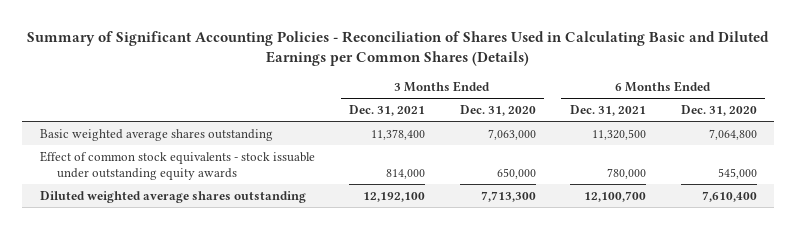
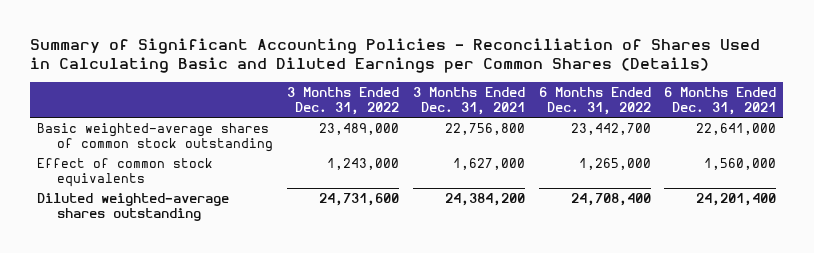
[459,105,536,117] Dec. 31, 2020 -> none
[680,105,757,117] Dec. 31, 2020 -> none
none -> [286,86,399,115] 3 Months Ended Dec. 31, 2022
none -> [538,86,651,115] 6 Months Ended Dec. 31, 2022
[39,128,273,141] Basic weighted average shares outstanding -> [37,122,273,153] Basic weighted-average shares of common stock outstanding
[371,128,426,140] 11,378,400 -> [444,122,525,135] 22,756,800
[592,128,647,140] 11,320,500 -> [696,122,777,135] 22,641,000
[39,150,315,180] Effect of common stock equivalents - stock issuable under outstanding equity awards -> [37,157,214,188] Effect of common stock equivalents
[386,168,426,179] 814,000 -> [452,157,525,170] 1,627,000
[607,167,647,179] 780,000 -> [704,157,777,170] 1,560,000
[39,190,306,203] Diluted weighted average shares outstanding -> [37,192,230,222] Diluted weighted-average shares outstanding
[363,191,426,202] 12,192,100 -> [444,192,525,206] 24,384,200
[584,190,647,202] 12,100,700 -> [696,192,777,206] 24,201,400

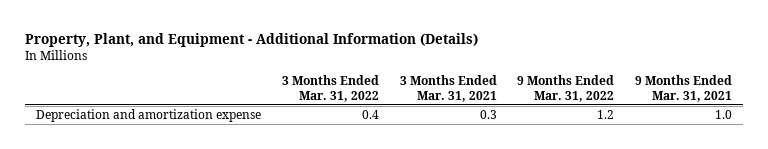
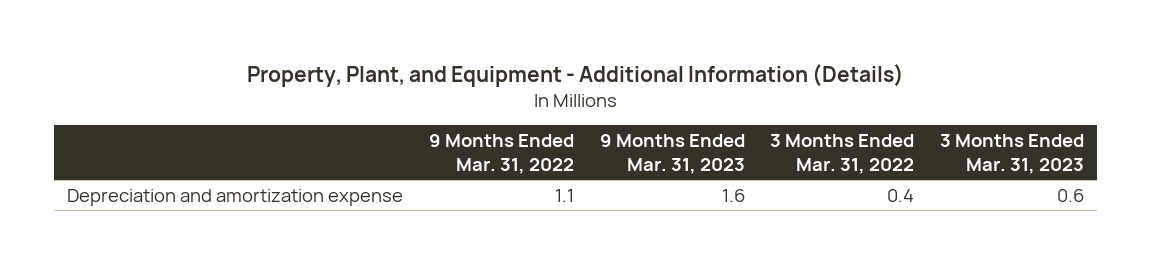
[399,74,497,102] 3 Months Ended Mar. 31, 2021 -> none
[635,74,733,102] 9 Months Ended Mar. 31, 2021 -> none
none -> [599,134,745,174] 9 Months Ended Mar. 31, 2023
none -> [940,134,1085,174] 3 Months Ended Mar. 31, 2023
[597,110,615,120] 1.2 -> [554,188,574,202] 1.1

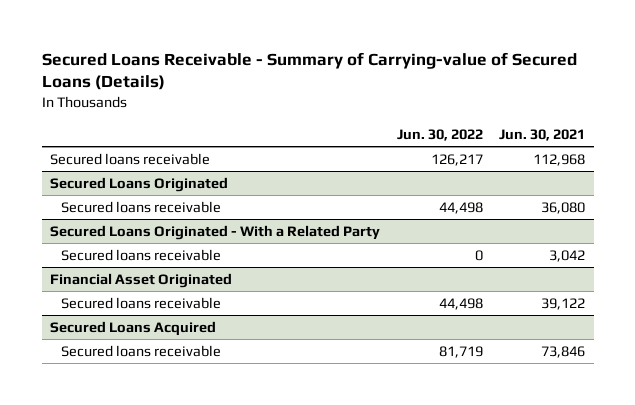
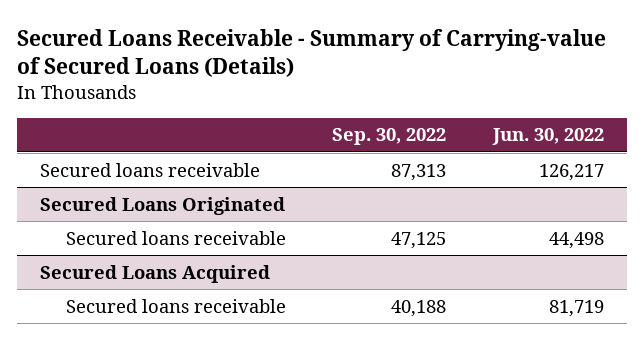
[499,128,586,141] Jun. 30, 2021 -> none
none -> [332,128,447,146] Sep. 30, 2022
[50,224,381,240] Secured Loans Originated - With a Related Party -> none
[60,248,221,261] Secured loans receivable -> none
[50,272,233,288] Financial Asset Originated -> none
[60,296,221,309] Secured loans receivable -> none

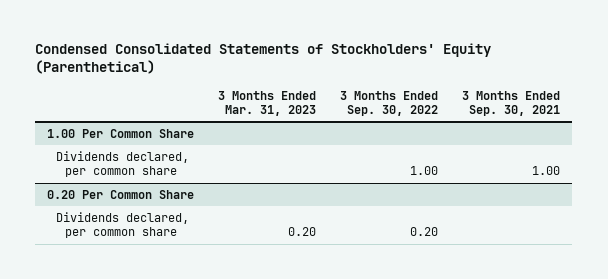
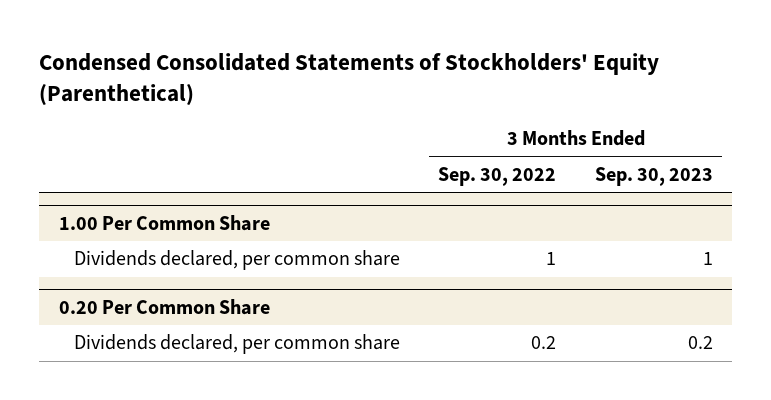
[218,90,317,117] 3 Months Ended Mar. 31, 2023 -> none
[462,90,561,117] 3 Months Ended Sep. 30, 2021 -> none
none -> [594,166,713,186] Sep. 30, 2023
[410,166,439,176] 1.00 -> [546,252,557,266] 1
[410,227,439,237] 0.20 -> [531,336,557,350] 0.2

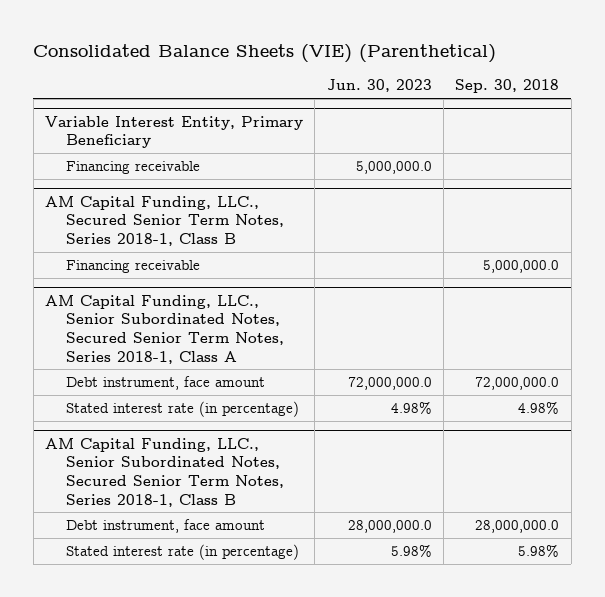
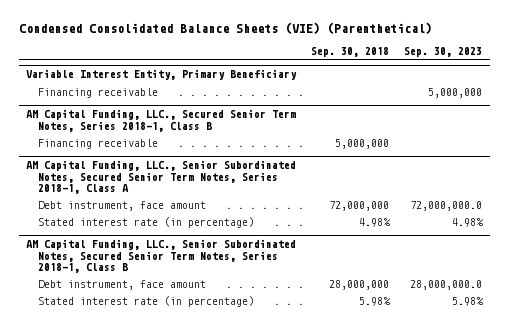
[33,43,497,63] Consolidated Balance Sheets (VIE) (Parenthetical) -> [18,21,432,34] Condensed Consolidated Balance Sheets (VIE) (Parenthetical)
[326,79,432,93] Jun. 30, 2023 -> none
none -> [404,46,483,57] Sep. 30, 2023
[483,260,560,274] 5,000,000.0 -> [335,138,390,149] 5,000,000
[475,377,560,391] 72,000,000.0 -> [329,200,390,211] 72,000,000
[475,520,560,534] 28,000,000.0 -> [329,279,390,290] 28,000,000

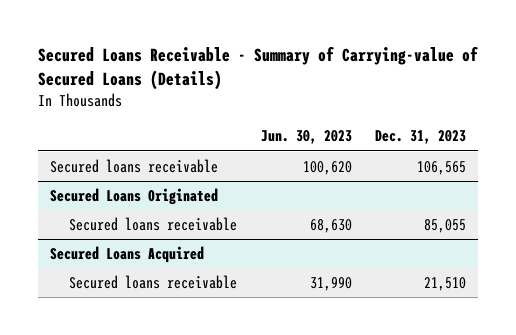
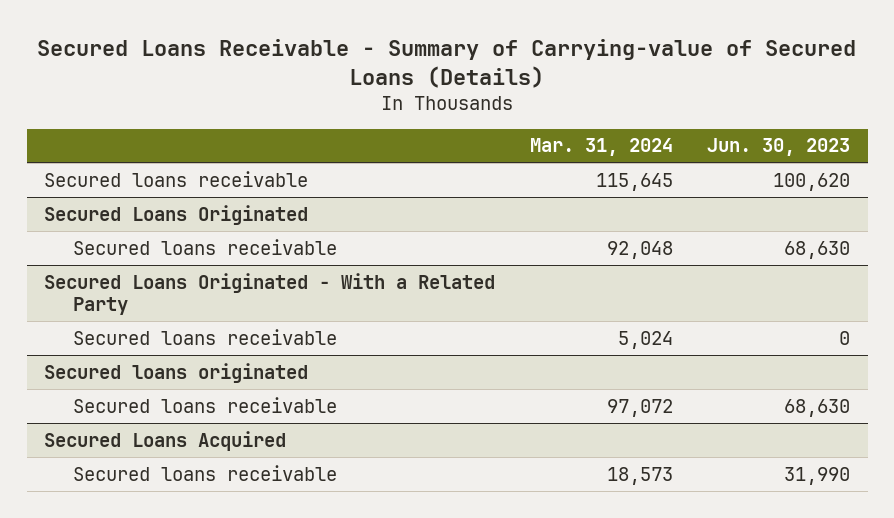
[375,130,467,145] Dec. 31, 2023 -> none
none -> [529,138,673,157] Mar. 31, 2024
none -> [44,272,496,315] Secured Loans Originated - With a Related Party
none -> [73,328,338,345] Secured loans receivable
none -> [44,362,309,383] Secured loans originated
none -> [73,396,338,413] Secured loans receivable

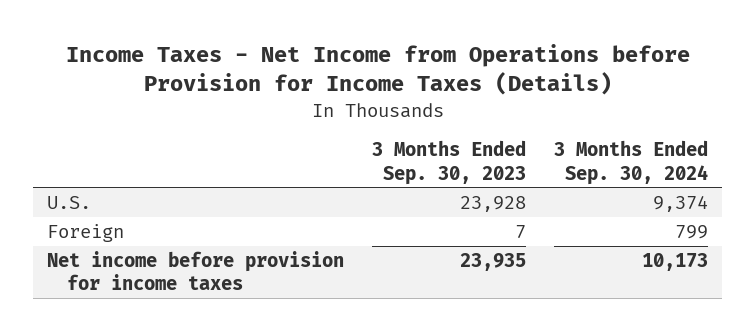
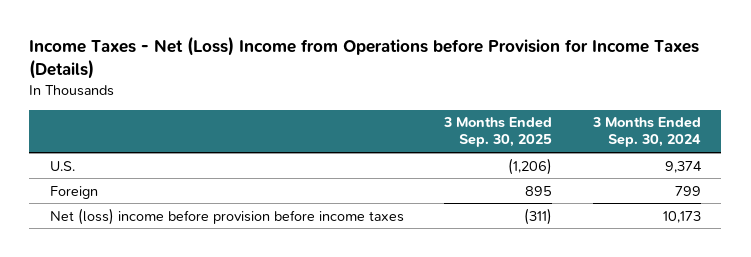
[65,44,690,96] Income Taxes - Net Income from Operations before Provision for Income Taxes (Details) -> [29,36,700,79] Income Taxes - Net (Loss) Income from Operations before Provision for Income Taxes (Details)
[372,140,527,185] 3 Months Ended Sep. 30, 2023 -> none
none -> [443,117,553,148] 3 Months Ended Sep. 30, 2025
[47,250,345,291] Net income before provision for income taxes -> [49,207,404,225] Net (loss) income before provision before income taxes

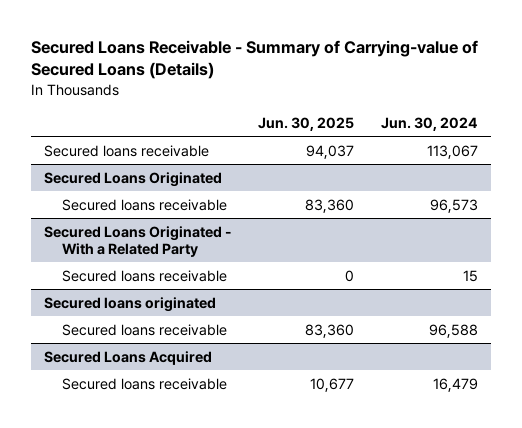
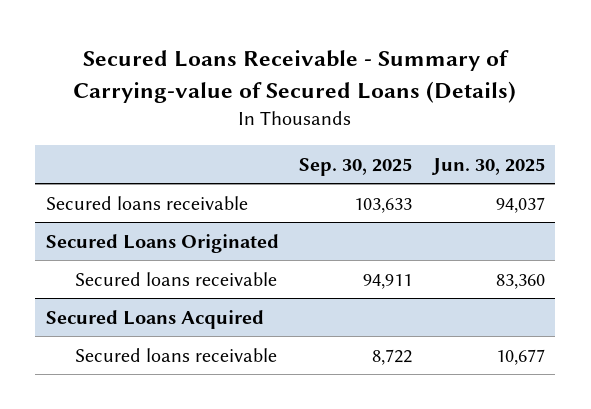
[380,116,478,131] Jun. 30, 2024 -> none
none -> [299,157,413,176] Sep. 30, 2025
[43,225,232,257] Secured Loans Originated - With a Related Party -> none
[61,269,227,282] Secured loans receivable -> none
[43,296,216,312] Secured loans originated -> none
[61,323,227,336] Secured loans receivable -> none

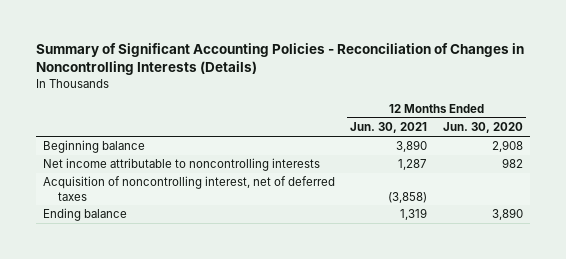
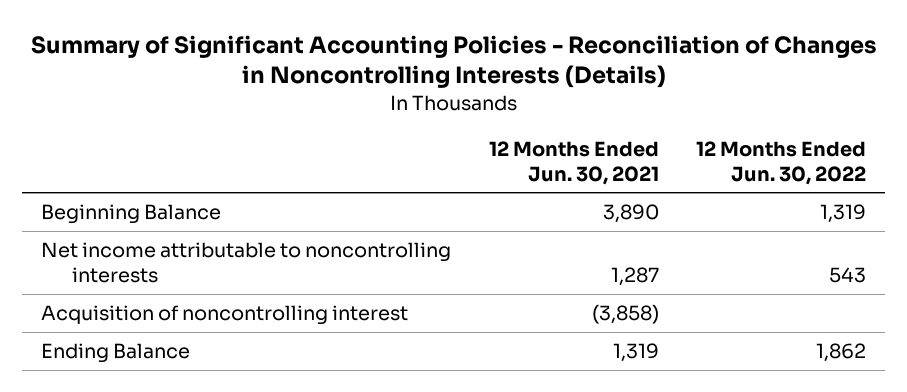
[442,122,523,134] Jun. 30, 2020 -> none
none -> [695,140,866,185] 12 Months Ended Jun. 30, 2022
[43,140,146,154] Beginning balance -> [41,204,222,225] Beginning Balance
[43,176,336,201] Acquisition of noncontrolling interest, net of deferred taxes -> [41,305,409,326] Acquisition of noncontrolling interest
[43,208,128,222] Ending balance -> [41,343,191,364] Ending Balance

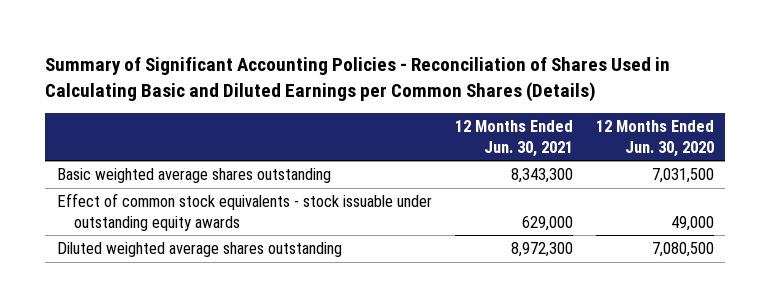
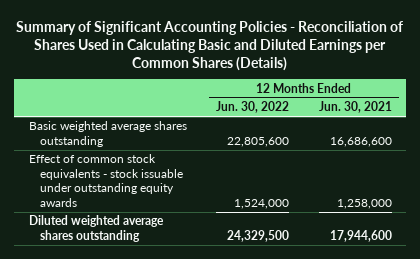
[595,120,714,157] 12 Months Ended Jun. 30, 2020 -> none
none -> [216,101,290,114] Jun. 30, 2022
[510,168,573,184] 8,343,300 -> [329,136,392,147] 16,686,600
[521,215,573,231] 629,000 -> [336,198,392,209] 1,258,000
[510,242,573,258] 8,972,300 -> [329,229,392,242] 17,944,600

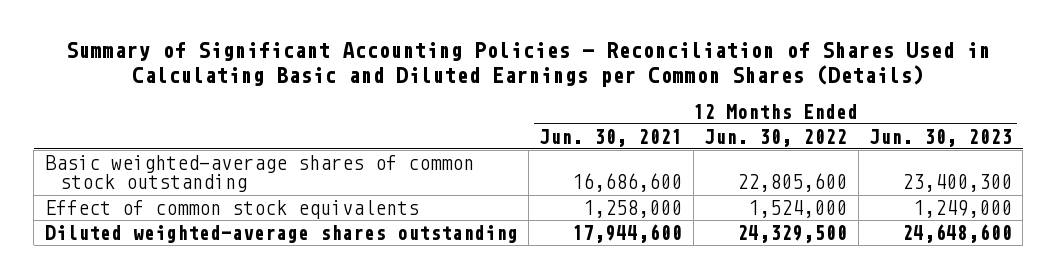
none -> [868,128,1012,147] Jun. 30, 2023
[28,121,187,147] Basic weighted average shares outstanding -> [44,154,474,193] Basic weighted-average shares of common stock outstanding
[28,154,183,207] Effect of common stock equivalents - stock issuable under outstanding equity awards -> [44,199,419,219] Effect of common stock equivalents
[28,215,164,242] Diluted weighted average shares outstanding -> [44,224,518,243] Diluted weighted-average shares outstanding

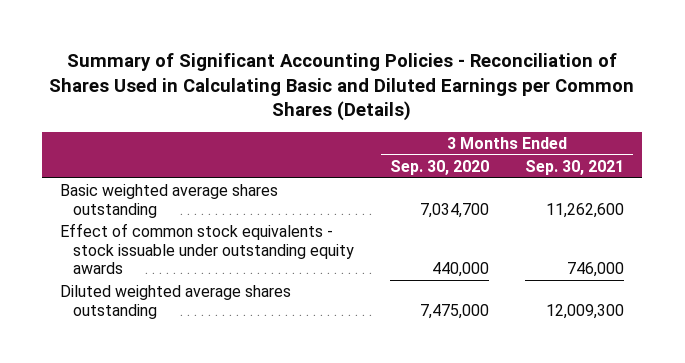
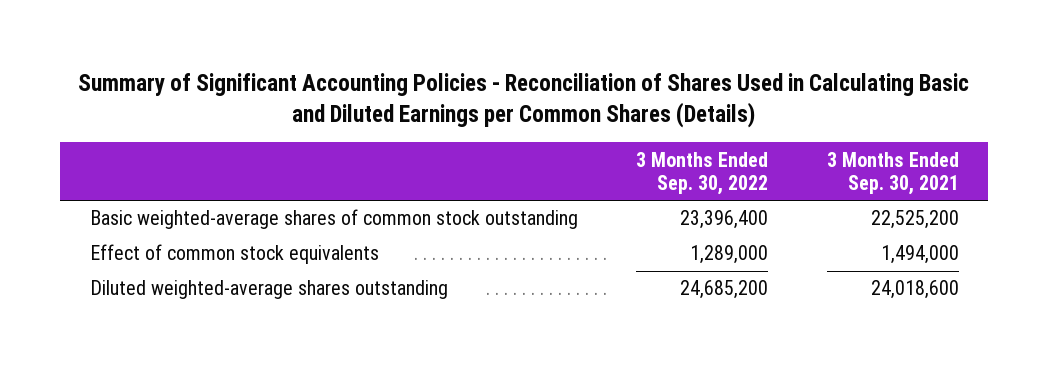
[390,160,490,176] Sep. 30, 2020 -> none
none -> [636,151,769,195] 3 Months Ended Sep. 30, 2022
[60,184,279,218] Basic weighted average shares outstanding -> [89,209,578,230] Basic weighted-average shares of common stock outstanding
[546,202,625,218] 11,262,600 -> [870,210,959,230] 22,525,200
[60,223,355,275] Effect of common stock equivalents - stock issuable under outstanding equity awards -> [89,244,379,265] Effect of common stock equivalents
[567,262,625,278] 746,000 -> [880,245,959,265] 1,494,000
[60,285,292,319] Diluted weighted average shares outstanding -> [89,280,448,300] Diluted weighted-average shares outstanding
[546,303,625,319] 12,009,300 -> [870,280,959,300] 24,018,600

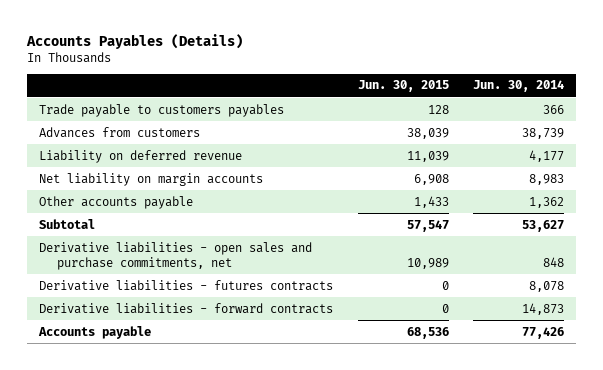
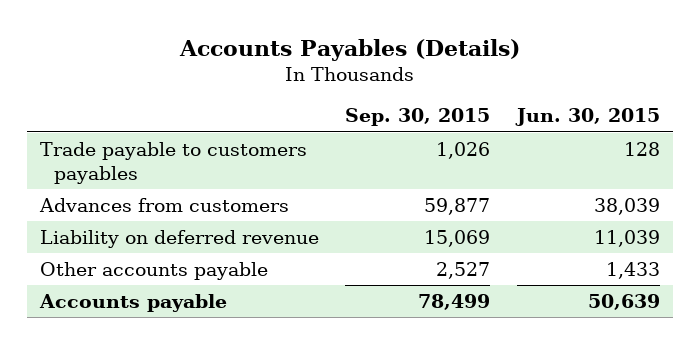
[473,80,565,93] Jun. 30, 2014 -> none
none -> [345,108,491,127] Sep. 30, 2015
[39,172,264,186] Net liability on margin accounts -> none
[39,218,96,229] Subtotal -> none
[39,241,313,270] Derivative liabilities - open sales and purchase commitments, net -> none
[39,279,334,291] Derivative liabilities - futures contracts -> none
[39,302,334,314] Derivative liabilities - forward contracts -> none
[406,326,449,339] 68,536 -> [587,293,660,310] 50,639

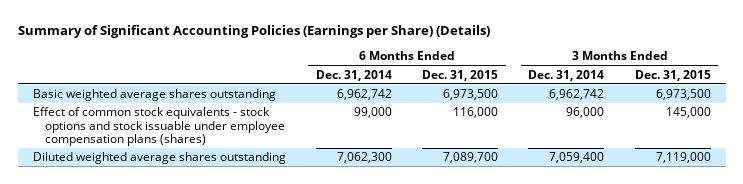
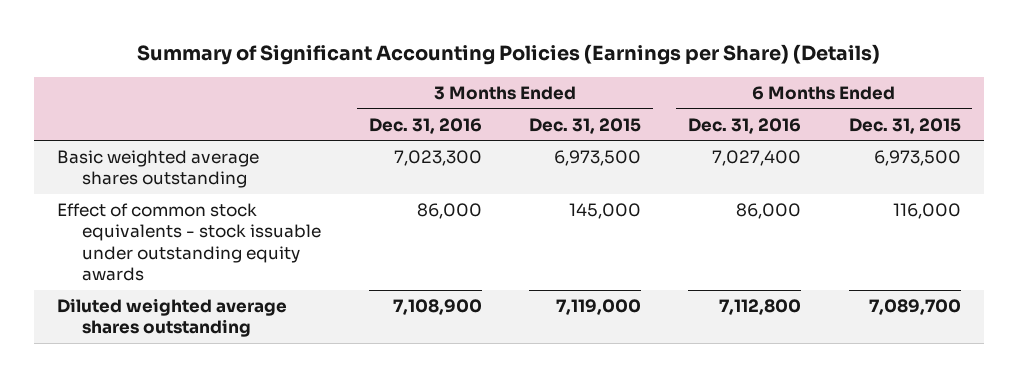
[316,69,393,81] Dec. 31, 2014 -> none
[528,69,605,81] Dec. 31, 2014 -> none
none -> [368,117,482,134] Dec. 31, 2016
none -> [688,117,802,134] Dec. 31, 2016
[32,107,286,147] Effect of common stock equivalents - stock options and stock issuable under employee compensation plans (shares) -> [57,203,322,281] Effect of common stock equivalents - stock issuable under outstanding equity awards

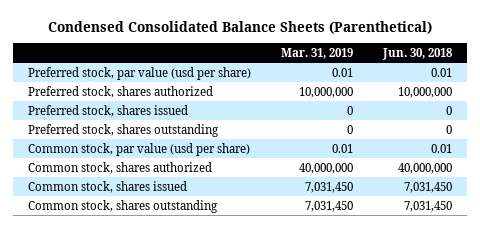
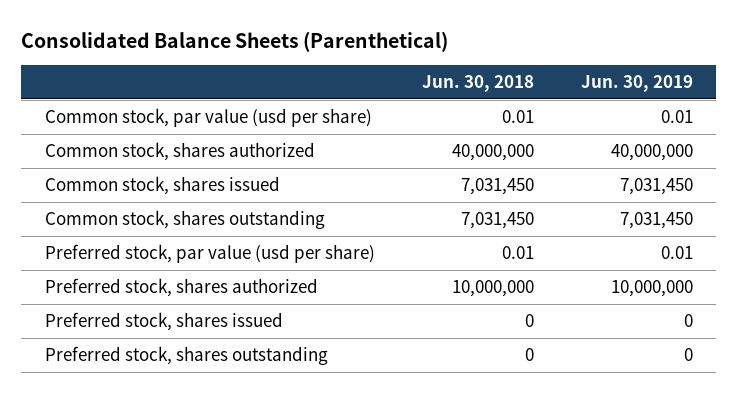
[48,20,433,34] Condensed Consolidated Balance Sheets (Parenthetical) -> [21,30,449,52] Consolidated Balance Sheets (Parenthetical)
[281,48,354,60] Mar. 31, 2019 -> none
none -> [580,74,693,92] Jun. 30, 2019
[28,66,252,80] Preferred stock, par value (usd per share) -> [44,244,375,264] Preferred stock, par value (usd per share)
[28,85,214,98] Preferred stock, shares authorized -> [44,278,318,298] Preferred stock, shares authorized
[28,104,189,117] Preferred stock, shares issued -> [44,312,283,332] Preferred stock, shares issued
[28,123,220,137] Preferred stock, shares outstanding -> [44,346,328,366] Preferred stock, shares outstanding

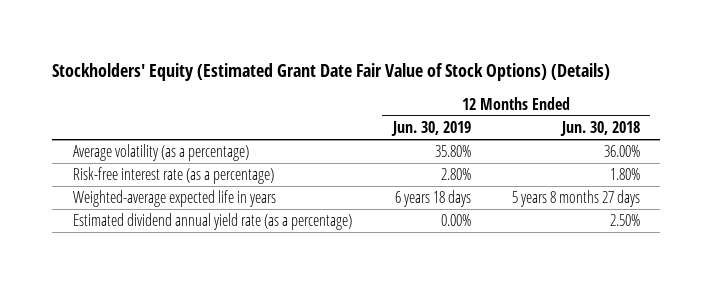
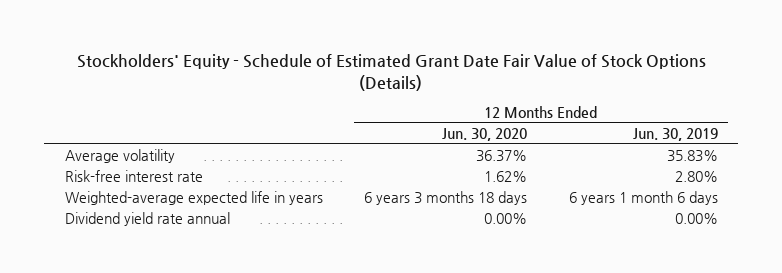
[52,62,611,81] Stockholders' Equity (Estimated Grant Date Fair Value of Stock Options) (Details) -> [77,53,707,91] Stockholders' Equity - Schedule of Estimated Grant Date Fair Value of Stock Options (Details)
[559,121,640,137] Jun. 30, 2018 -> none
none -> [442,128,528,142] Jun. 30, 2020
[72,144,249,162] Average volatility (as a percentage) -> [64,149,175,164] Average volatility
[434,145,471,158] 35.80% -> [666,150,718,163] 35.83%
[72,167,274,185] Risk-free interest rate (as a percentage) -> [64,170,203,183] Risk-free interest rate
[394,190,471,208] 6 years 18 days -> [568,191,718,206] 6 years 1 month 6 days
[72,213,352,231] Estimated dividend annual yield rate (as a percentage) -> [64,212,230,227] Dividend yield rate annual

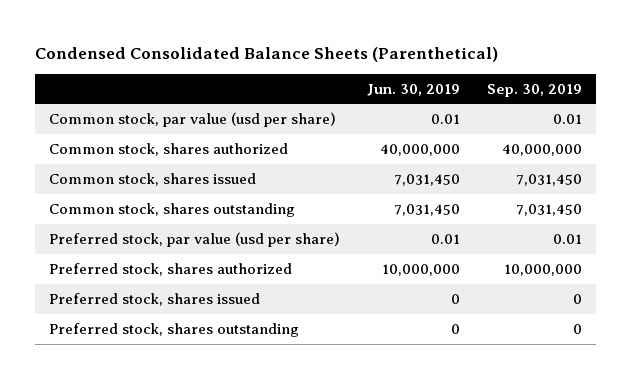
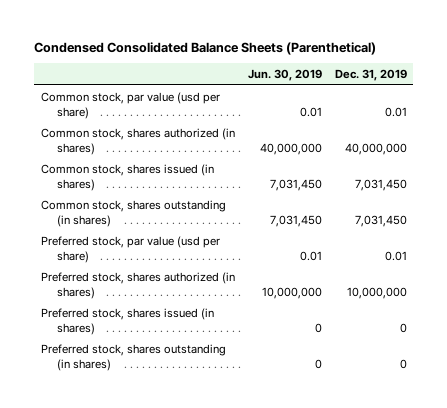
[487,83,583,97] Sep. 30, 2019 -> none
none -> [334,69,407,82] Dec. 31, 2019
[48,143,288,157] Common stock, shares authorized -> [40,127,235,155] Common stock, shares authorized (in shares)
[48,173,256,187] Common stock, shares issued -> [40,163,214,191] Common stock, shares issued (in shares)
[48,203,295,218] Common stock, shares outstanding -> [40,199,226,227] Common stock, shares outstanding (in shares)
[48,263,292,277] Preferred stock, shares authorized -> [40,271,235,299] Preferred stock, shares authorized (in shares)
[48,293,260,307] Preferred stock, shares issued -> [40,307,214,335] Preferred stock, shares issued (in shares)
[48,323,299,338] Preferred stock, shares outstanding -> [40,343,226,371] Preferred stock, shares outstanding (in shares)

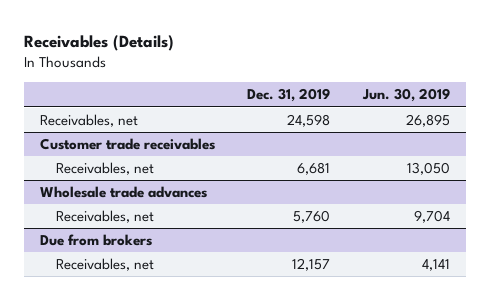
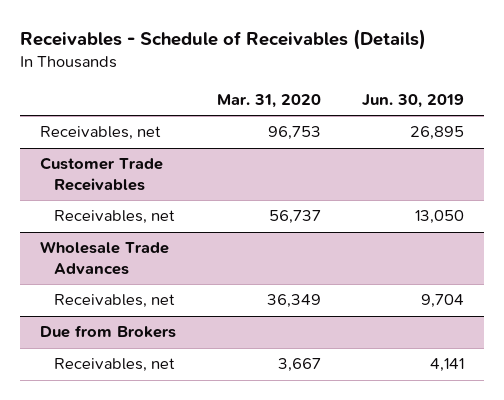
[24,35,175,52] Receivables (Details) -> [20,29,427,51] Receivables - Schedule of Receivables (Details)
[247,88,331,103] Dec. 31, 2019 -> none
none -> [217,94,322,109] Mar. 31, 2020
[40,138,216,151] Customer trade receivables -> [40,157,164,191] Customer Trade Receivables
[40,186,208,199] Wholesale trade advances -> [40,241,170,275] Wholesale Trade Advances
[40,234,153,247] Due from brokers -> [40,325,177,339] Due from Brokers

